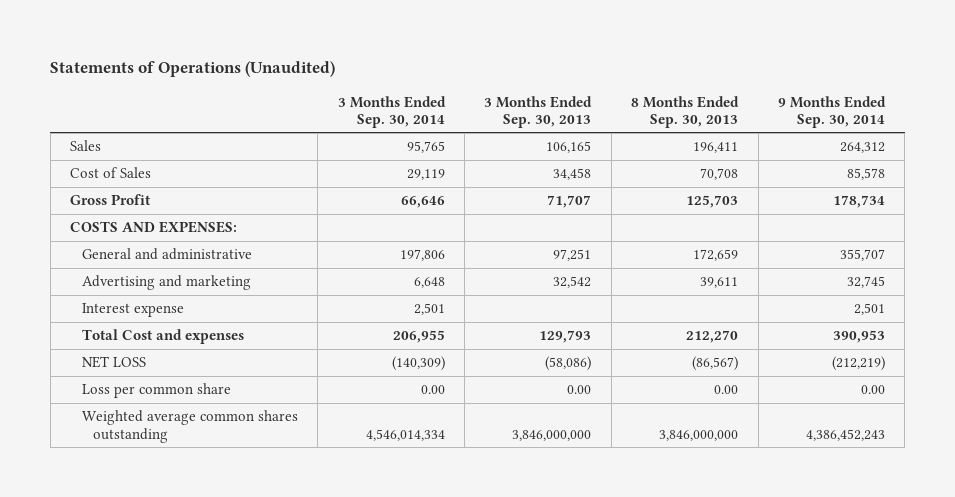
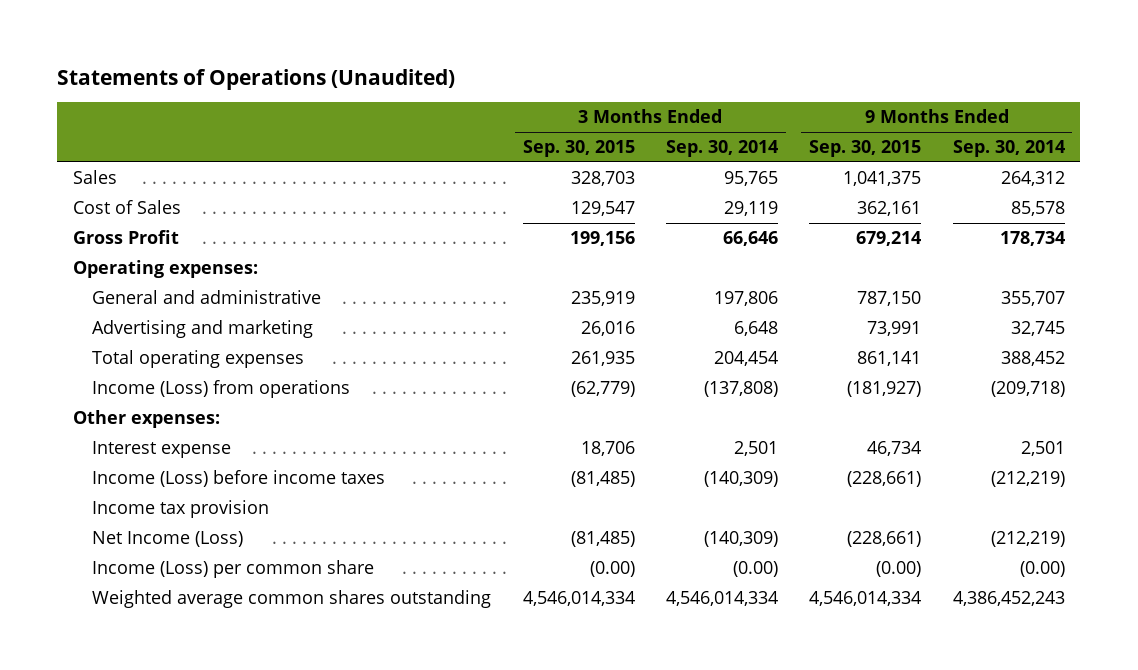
[484,95,593,128] 3 Months Ended Sep. 30, 2013 -> none
[631,95,740,128] 8 Months Ended Sep. 30, 2013 -> none
none -> [522,140,635,158] Sep. 30, 2015
none -> [809,140,922,158] Sep. 30, 2015
[70,221,238,234] COSTS AND EXPENSES: -> none
none -> [72,260,258,279] Operating expenses:
none -> [92,350,305,369] Total operating expenses
none -> [92,380,351,399] Income (Loss) from operations
none -> [72,410,220,429] Other expenses:
[81,329,244,345] Total Cost and expenses -> none
none -> [92,470,386,488] Income (Loss) before income taxes
none -> [92,500,270,519] Income tax provision
[81,356,146,369] NET LOSS -> [92,531,244,548] Net Income (Loss)
[81,383,231,399] Loss per common share -> [92,560,375,579] Income (Loss) per common share
[420,385,445,395] 0.00 -> [732,561,778,578] (0.00)
[861,385,886,395] 0.00 -> [1019,561,1065,578] (0.00)

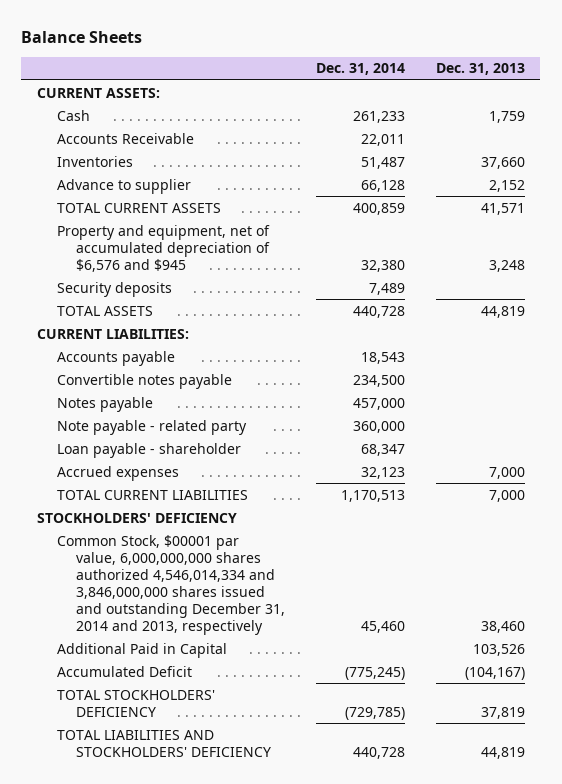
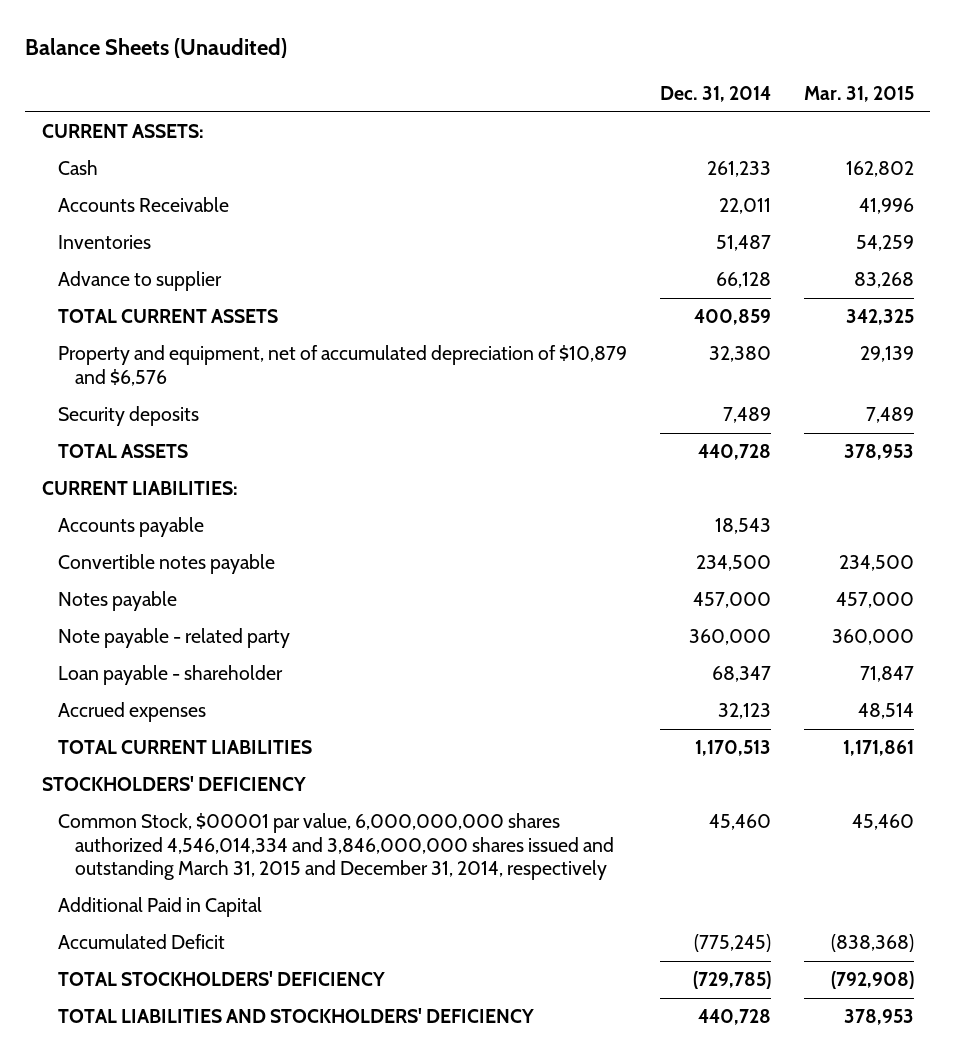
[21,30,143,43] Balance Sheets -> [25,38,288,59] Balance Sheets (Unaudited)
[435,63,525,76] Dec. 31, 2013 -> none
none -> [803,85,914,102] Mar. 31, 2015
[56,224,271,272] Property and equipment, net of accumulated depreciation of $6,576 and $945 -> [58,345,628,386] Property and equipment, net of accumulated depreciation of $10,879 and $6,576
[56,534,286,635] Common Stock, $00001 par value, 6,000,000,000 shares authorized 4,546,014,334 and 3,846,000,000 shares issued and outstanding December 31, 2014 and 2013, respectively -> [58,813,615,880] Common Stock, $00001 par value, 6,000,000,000 shares authorized 4,546,014,334 and 3,846,000,000 shares issued and outstanding March 31, 2015 and December 31, 2014, respectively

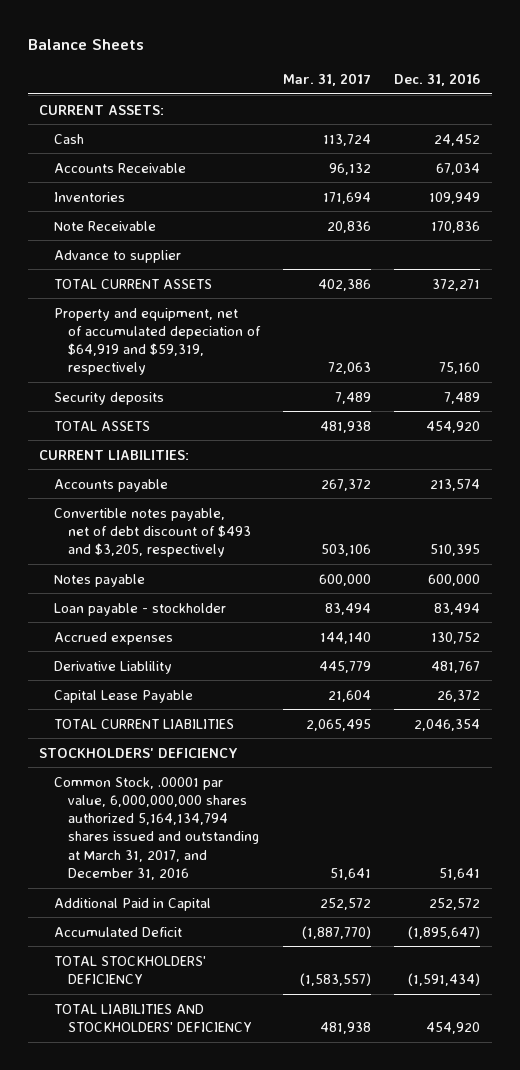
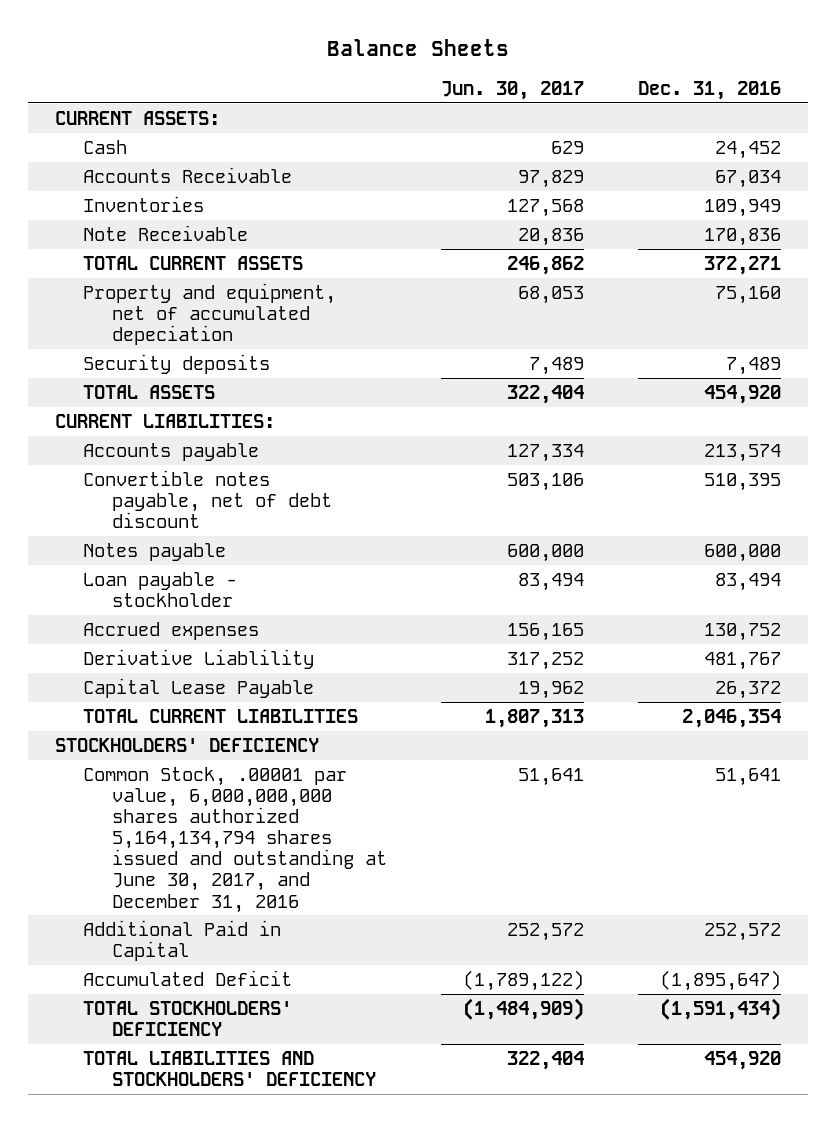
[283,73,372,87] Mar. 31, 2017 -> none
none -> [440,80,584,100] Jun. 30, 2017
[53,249,181,263] Advance to supplier -> none
[53,307,261,376] Property and equipment, net of accumulated depeciation of $64,919 and $59,319, respectively -> [83,282,337,345] Property and equipment, net of accumulated depeciation
[53,507,251,558] Convertible notes payable, net of debt discount of $493 and $3,205, respectively -> [83,469,332,528] Convertible notes payable, net of debt discount
[53,776,259,881] Common Stock, .00001 par value, 6,000,000,000 shares authorized 5,164,134,794 shares issued and outstanding at March 31, 2017, and December 31, 2016 -> [83,766,387,913] Common Stock, .00001 par value, 6,000,000,000 shares authorized 5,164,134,794 shares issued and outstanding at June 30, 2017, and December 31, 2016

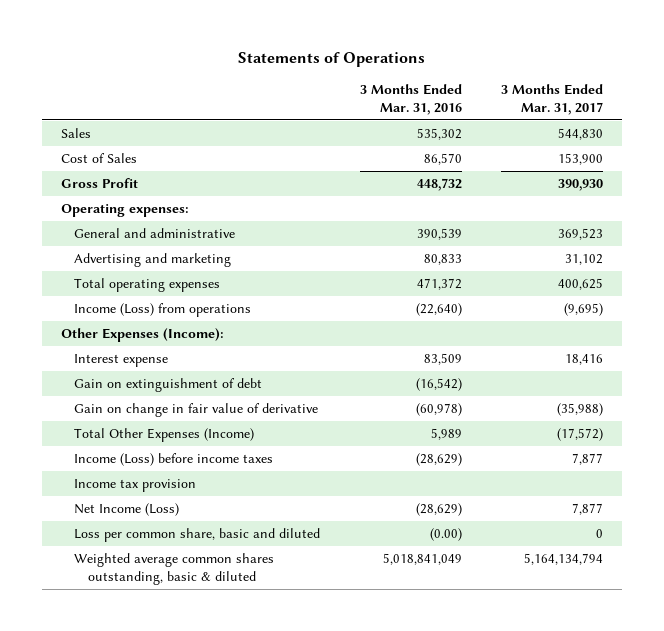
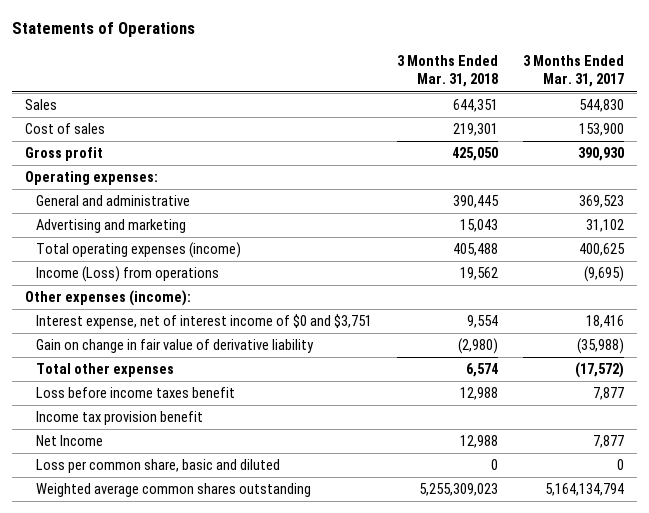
[359,84,462,115] 3 Months Ended Mar. 31, 2016 -> none
none -> [397,54,499,88] 3 Months Ended Mar. 31, 2018
[61,153,138,164] Cost of Sales -> [24,123,105,135] Cost of sales
[61,178,139,189] Gross Profit -> [24,147,103,162] Gross profit
[74,278,221,293] Total operating expenses -> [35,242,241,259] Total operating expenses (income)
[74,378,263,393] Gain on extinguishment of debt -> none
[61,328,225,343] Other Expenses (Income): -> [24,290,191,307] Other expenses (income):
[74,354,169,368] Interest expense -> [35,314,372,330] Interest expense, net of interest income of $0 and $3,751
[74,403,319,418] Gain on change in fair value of derivative -> [35,339,314,354] Gain on change in fair value of derivative liability
[74,428,255,443] Total Other Expenses (Income) -> [35,363,174,378] Total other expenses
[74,453,274,467] Income (Loss) before income taxes -> [35,387,235,399] Loss before income taxes benefit
[74,479,197,493] Income tax provision -> [35,411,203,426] Income tax provision benefit
[74,503,180,517] Net Income (Loss) -> [35,435,103,447] Net Income
[74,553,275,585] Weighted average common shares outstanding, basic & diluted -> [35,483,311,498] Weighted average common shares outstanding

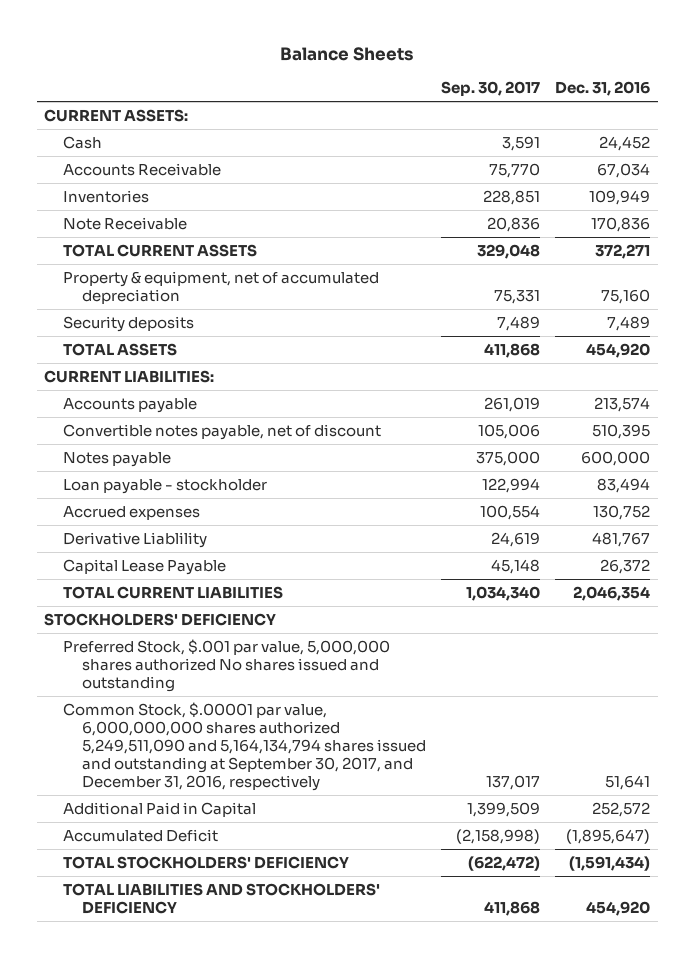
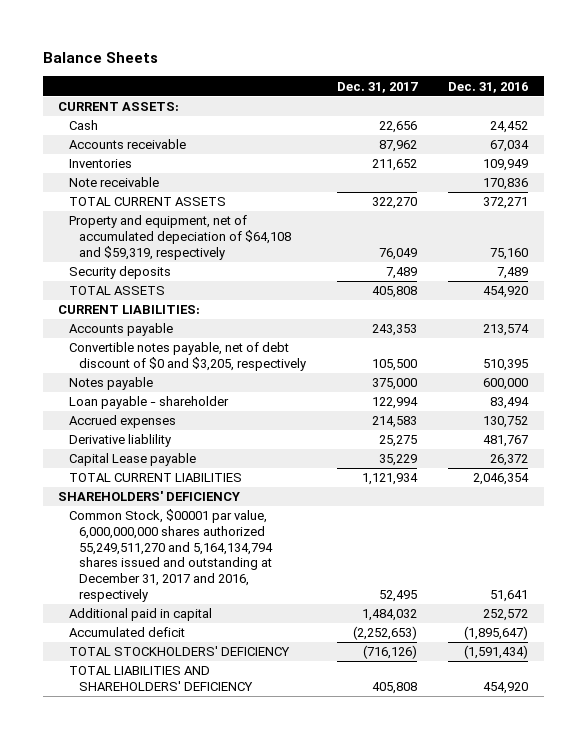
[441,81,541,97] Sep. 30, 2017 -> none
none -> [337,81,419,93] Dec. 31, 2017
[63,162,222,176] Accounts Receivable -> [68,139,186,150] Accounts receivable
[63,216,188,230] Note Receivable -> [68,177,159,188] Note receivable
[63,270,380,304] Property & equipment, net of accumulated depreciation -> [68,215,291,260] Property and equipment, net of accumulated depeciation of $64,108 and $59,319, respectively
[63,423,382,440] Convertible notes payable, net of discount -> [68,342,306,372] Convertible notes payable, net of debt discount of $0 and $3,205, respectively
[63,478,268,494] Loan payable - stockholder -> [68,396,229,410] Loan payable - shareholder
[63,531,208,548] Derivative Liablility -> [68,434,171,448] Derivative liablility
[63,558,227,575] Capital Lease Payable -> [68,453,196,467] Capital Lease payable
[63,638,391,692] Preferred Stock, $.001 par value, 5,000,000 shares authorized No shares issued and outstanding -> none
[44,612,277,626] STOCKHOLDERS' DEFICIENCY -> [58,491,241,502] SHAREHOLDERS' DEFICIENCY
[63,701,426,791] Common Stock, $.00001 par value, 6,000,000,000 shares authorized 5,249,511,090 and 5,164,134,794 shares issued and outstanding at September 30, 2017, and December 31, 2016, respectively -> [68,509,273,602] Common Stock, $00001 par value, 6,000,000,000 shares authorized 55,249,511,270 and 5,164,134,794 shares issued and outstanding at December 31, 2017 and 2016, respectively
[63,801,257,817] Additional Paid in Capital -> [68,608,212,622] Additional paid in capital
[63,828,219,842] Accumulated Deficit -> [68,627,185,638] Accumulated deficit
[63,882,381,914] TOTAL LIABILITIES AND STOCKHOLDERS' DEFICIENCY -> [68,666,253,692] TOTAL LIABILITIES AND SHAREHOLDERS' DEFICIENCY

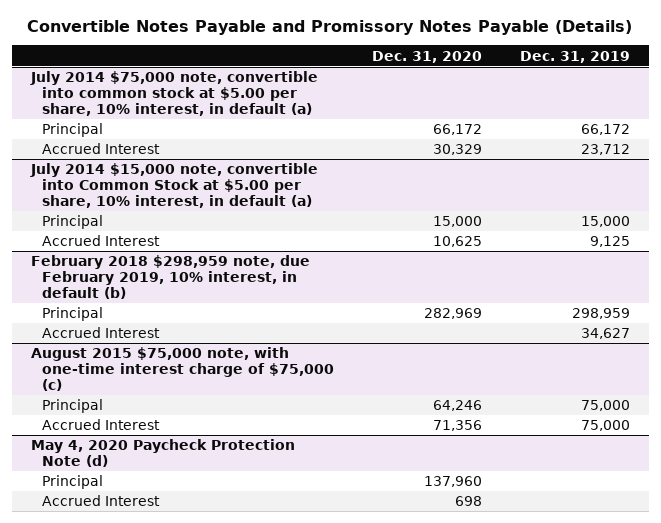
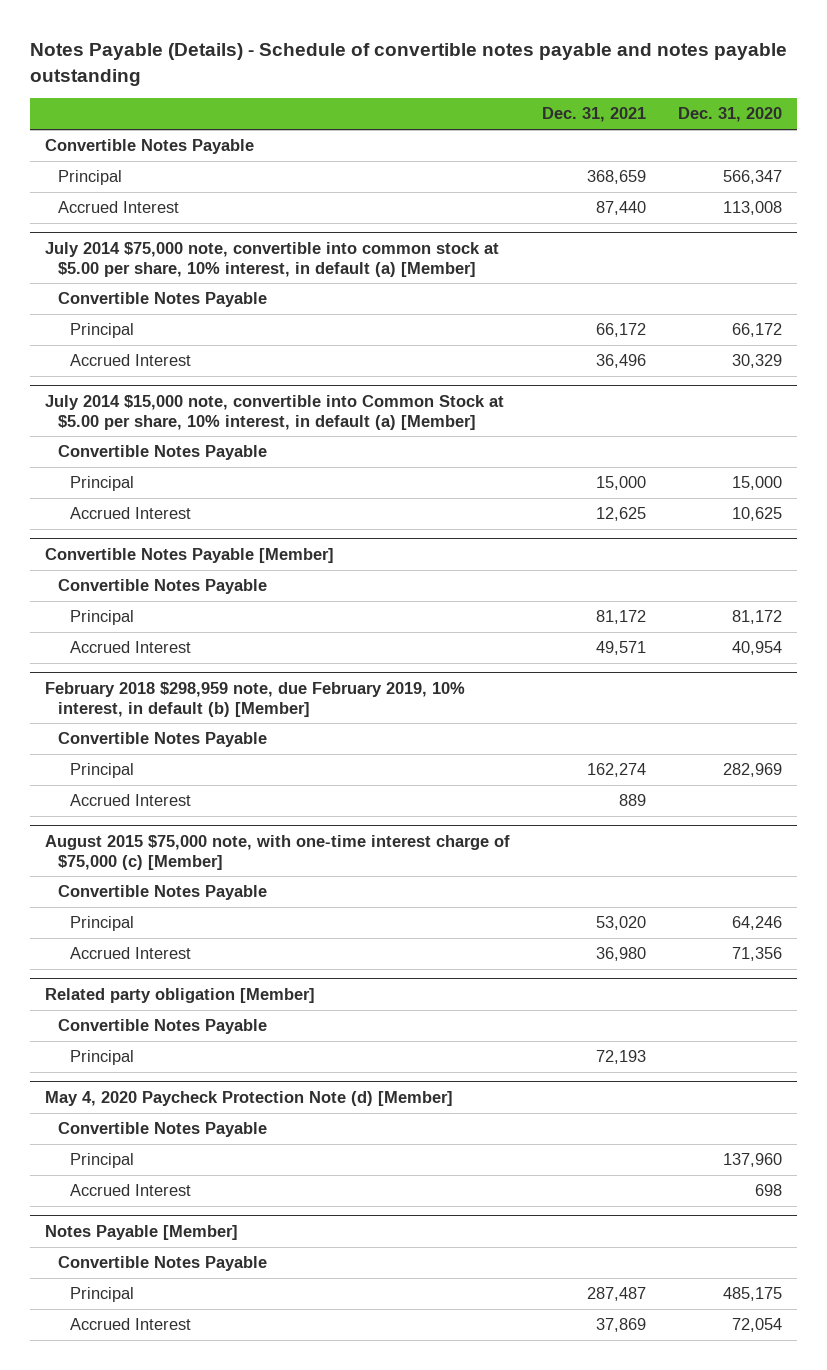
[27,20,633,36] Convertible Notes Payable and Promissory Notes Payable (Details) -> [29,42,787,86] Notes Payable (Details) - Schedule of convertible notes payable and notes payable outstanding
[520,50,631,63] Dec. 31, 2019 -> none
none -> [542,107,647,123] Dec. 31, 2021
none -> [45,139,255,155] Convertible Notes Payable
none -> [57,170,122,186] Principal
none -> [57,201,179,214] Accrued Interest
[29,71,318,117] July 2014 $75,000 note, convertible into common stock at $5.00 per share, 10% interest, in default (a) -> [45,241,500,277] July 2014 $75,000 note, convertible into common stock at $5.00 per share, 10% interest, in default (a) [Member]
none -> [57,292,267,308] Convertible Notes Payable
[29,163,318,209] July 2014 $15,000 note, convertible into Common Stock at $5.00 per share, 10% interest, in default (a) -> [45,394,505,430] July 2014 $15,000 note, convertible into Common Stock at $5.00 per share, 10% interest, in default (a) [Member]
none -> [57,445,267,461] Convertible Notes Payable
none -> [45,547,335,563] Convertible Notes Payable [Member]
none -> [57,579,267,595] Convertible Notes Payable
none -> [70,610,135,626] Principal
none -> [70,641,192,654] Accrued Interest
[30,255,310,300] February 2018 $298,959 note, due February 2019, 10% interest, in default (b) -> [45,681,466,717] February 2018 $298,959 note, due February 2019, 10% interest, in default (b) [Member]
none -> [57,732,267,748] Convertible Notes Payable
[30,347,334,392] August 2015 $75,000 note, with one-time interest charge of $75,000 (c) -> [45,834,511,870] August 2015 $75,000 note, with one-time interest charge of $75,000 (c) [Member]
none -> [57,885,267,901] Convertible Notes Payable
none -> [45,987,316,1003] Related party obligation [Member]
none -> [57,1019,267,1035] Convertible Notes Payable
none -> [70,1050,135,1066] Principal
[30,439,295,468] May 4, 2020 Paycheck Protection Note (d) -> [45,1090,454,1106] May 4, 2020 Paycheck Protection Note (d) [Member]
none -> [57,1122,267,1138] Convertible Notes Payable
none -> [45,1224,239,1240] Notes Payable [Member]
none -> [57,1256,267,1272] Convertible Notes Payable
none -> [70,1287,135,1303] Principal
none -> [70,1318,192,1331] Accrued Interest

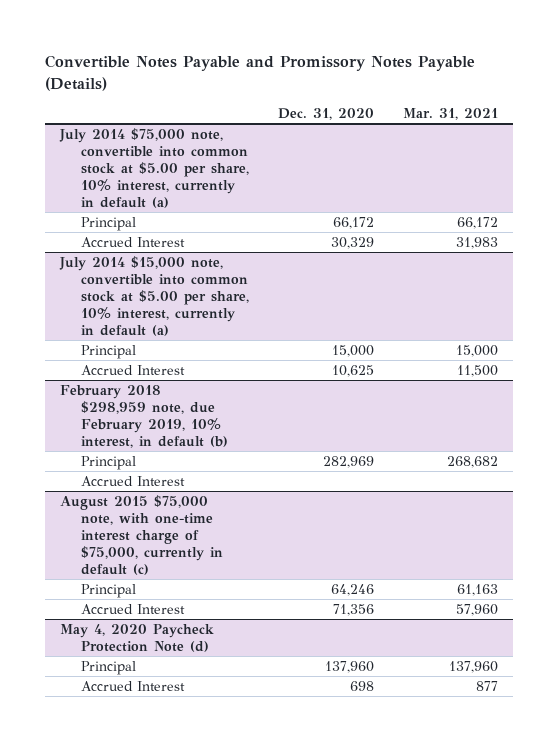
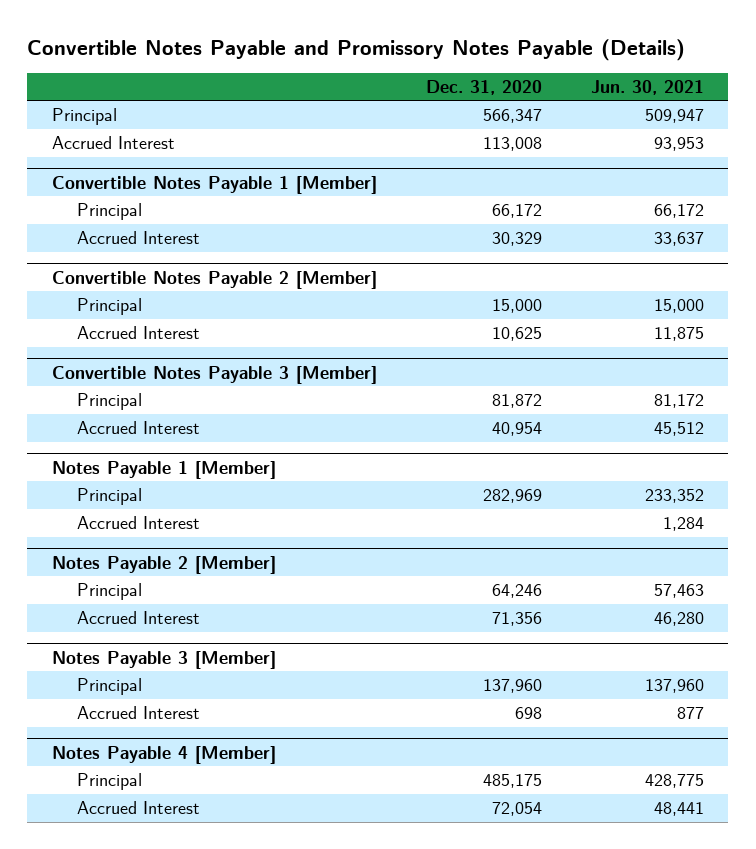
[403,107,499,120] Mar. 31, 2021 -> none
none -> [590,79,704,95] Jun. 30, 2021
none -> [51,108,117,126] Principal
none -> [51,136,175,150] Accrued Interest
[58,128,250,208] July 2014 $75,000 note, convertible into common stock at $5.00 per share, 10% interest, currently in default (a) -> [51,175,377,194] Convertible Notes Payable 1 [Member]
[58,256,250,336] July 2014 $15,000 note, convertible into common stock at $5.00 per share, 10% interest, currently in default (a) -> [51,270,377,289] Convertible Notes Payable 2 [Member]
none -> [51,365,377,384] Convertible Notes Payable 3 [Member]
none -> [77,393,143,411] Principal
none -> [77,421,201,435] Accrued Interest
[59,385,229,448] February 2018 $298,959 note, due February 2019, 10% interest, in default (b) -> [51,460,276,479] Notes Payable 1 [Member]
[59,495,224,575] August 2015 $75,000 note, with one-time interest charge of $75,000, currently in default (c) -> [51,555,276,574] Notes Payable 2 [Member]
[59,624,214,652] May 4, 2020 Paycheck Protection Note (d) -> [51,650,276,669] Notes Payable 3 [Member]
none -> [51,745,276,764] Notes Payable 4 [Member]
none -> [77,773,143,791] Principal
none -> [77,801,201,815] Accrued Interest

